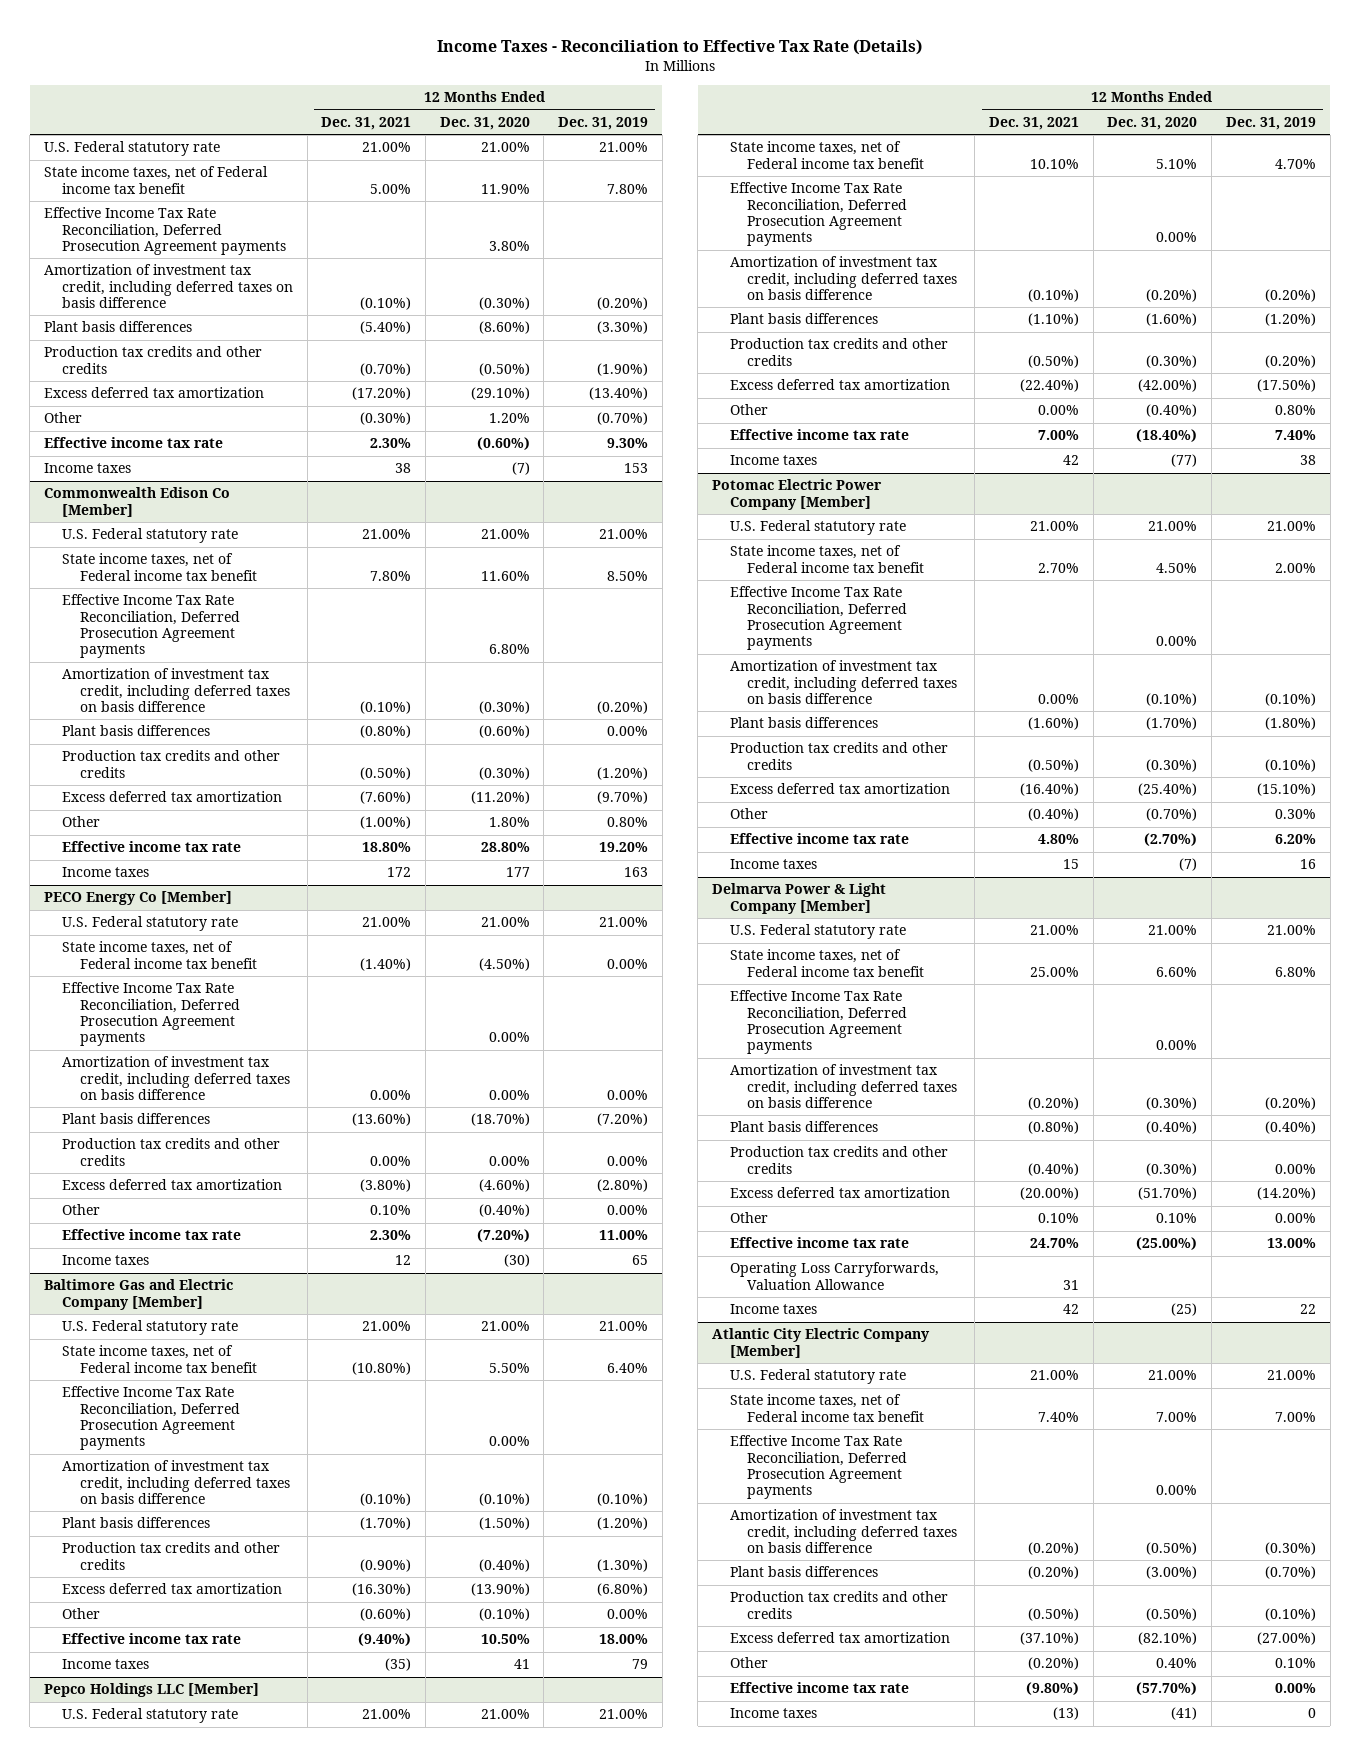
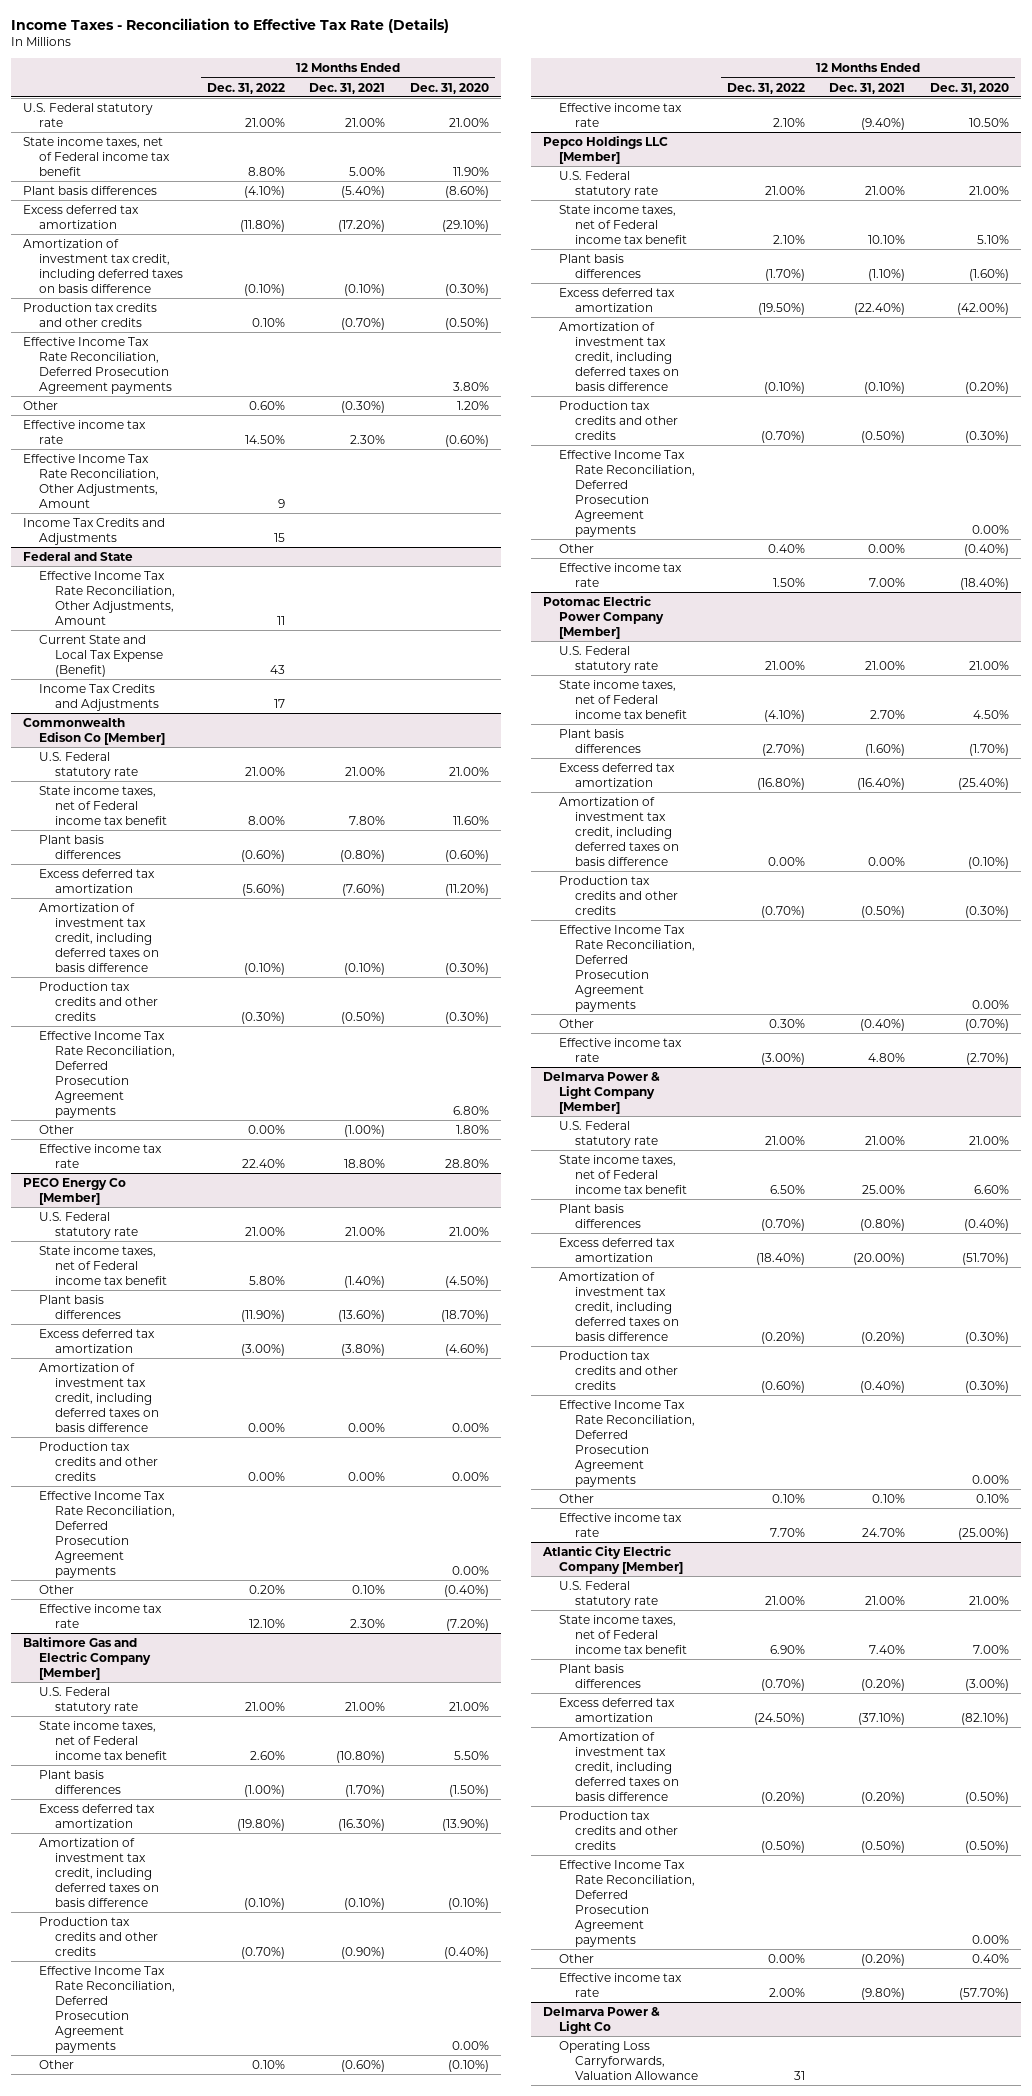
[558,117,649,131] Dec. 31, 2019 -> none
none -> [207,82,286,94] Dec. 31, 2022
[44,264,293,309] Amortization of investment tax credit, including deferred taxes on basis difference -> [23,238,183,293] Amortization of investment tax credit, including deferred taxes on basis difference
[44,346,263,374] Production tax credits and other credits -> [23,302,158,327] Production tax credits and other credits
[44,207,286,256] Effective Income Tax Rate Reconciliation, Deferred Prosecution Agreement payments -> [23,336,172,394] Effective Income Tax Rate Reconciliation, Deferred Prosecution Agreement payments
[44,463,132,474] Income taxes -> none
none -> [23,453,159,508] Effective Income Tax Rate Reconciliation, Other Adjustments, Amount
none -> [23,517,166,545] Income Tax Credits and Adjustments
none -> [23,551,134,561] Federal and State
none -> [38,570,175,625] Effective Income Tax Rate Reconciliation, Other Adjustments, Amount
none -> [38,634,163,677] Current State and Local Tax Expense (Benefit)
none -> [38,683,159,711] Income Tax Credits and Adjustments
[61,668,290,713] Amortization of investment tax credit, including deferred taxes on basis difference -> [38,902,159,972] Amortization of investment tax credit, including deferred taxes on basis difference
[61,750,280,778] Production tax credits and other credits -> [38,981,158,1021] Production tax credits and other credits
[61,594,240,659] Effective Income Tax Rate Reconciliation, Deferred Prosecution Agreement payments -> [38,1030,175,1118] Effective Income Tax Rate Reconciliation, Deferred Prosecution Agreement payments
[61,867,149,878] Income taxes -> none
[61,1056,290,1101] Amortization of investment tax credit, including deferred taxes on basis difference -> [38,1362,159,1432] Amortization of investment tax credit, including deferred taxes on basis difference
[61,1138,280,1166] Production tax credits and other credits -> [38,1441,158,1481] Production tax credits and other credits
[61,982,240,1047] Effective Income Tax Rate Reconciliation, Deferred Prosecution Agreement payments -> [38,1490,175,1578] Effective Income Tax Rate Reconciliation, Deferred Prosecution Agreement payments
[61,1255,149,1266] Income taxes -> none
[61,1460,290,1505] Amortization of investment tax credit, including deferred taxes on basis difference -> [38,1837,159,1907] Amortization of investment tax credit, including deferred taxes on basis difference
[61,1542,280,1570] Production tax credits and other credits -> [38,1916,158,1956] Production tax credits and other credits
[61,1386,240,1451] Effective Income Tax Rate Reconciliation, Deferred Prosecution Agreement payments -> [38,1965,175,2053] Effective Income Tax Rate Reconciliation, Deferred Prosecution Agreement payments
[61,1659,149,1670] Income taxes -> none
[729,256,958,301] Amortization of investment tax credit, including deferred taxes on basis difference -> [558,321,679,391] Amortization of investment tax credit, including deferred taxes on basis difference
[729,338,948,366] Production tax credits and other credits -> [558,400,678,440] Production tax credits and other credits
[729,182,908,247] Effective Income Tax Rate Reconciliation, Deferred Prosecution Agreement payments -> [558,449,695,537] Effective Income Tax Rate Reconciliation, Deferred Prosecution Agreement payments
[729,455,817,466] Income taxes -> none
[729,660,958,705] Amortization of investment tax credit, including deferred taxes on basis difference -> [558,796,679,866] Amortization of investment tax credit, including deferred taxes on basis difference
[729,742,948,770] Production tax credits and other credits -> [558,875,678,915] Production tax credits and other credits
[729,586,908,651] Effective Income Tax Rate Reconciliation, Deferred Prosecution Agreement payments -> [558,924,695,1012] Effective Income Tax Rate Reconciliation, Deferred Prosecution Agreement payments
[729,859,817,870] Income taxes -> none
[729,1064,958,1109] Amortization of investment tax credit, including deferred taxes on basis difference -> [558,1271,679,1341] Amortization of investment tax credit, including deferred taxes on basis difference
[729,1146,948,1174] Production tax credits and other credits -> [558,1350,678,1390] Production tax credits and other credits
[729,990,908,1055] Effective Income Tax Rate Reconciliation, Deferred Prosecution Agreement payments -> [558,1399,695,1487] Effective Income Tax Rate Reconciliation, Deferred Prosecution Agreement payments
[729,1262,939,1290] Operating Loss Carryforwards, Valuation Allowance -> none
[729,1304,817,1315] Income taxes -> none
[729,1509,958,1554] Amortization of investment tax credit, including deferred taxes on basis difference -> [558,1731,679,1801] Amortization of investment tax credit, including deferred taxes on basis difference
[729,1591,948,1619] Production tax credits and other credits -> [558,1810,678,1850] Production tax credits and other credits
[729,1435,908,1500] Effective Income Tax Rate Reconciliation, Deferred Prosecution Agreement payments -> [558,1859,695,1947] Effective Income Tax Rate Reconciliation, Deferred Prosecution Agreement payments
[729,1708,817,1719] Income taxes -> none
none -> [543,2006,661,2034] Delmarva Power & Light Co
none -> [558,2040,698,2080] Operating Loss Carryforwards, Valuation Allowance

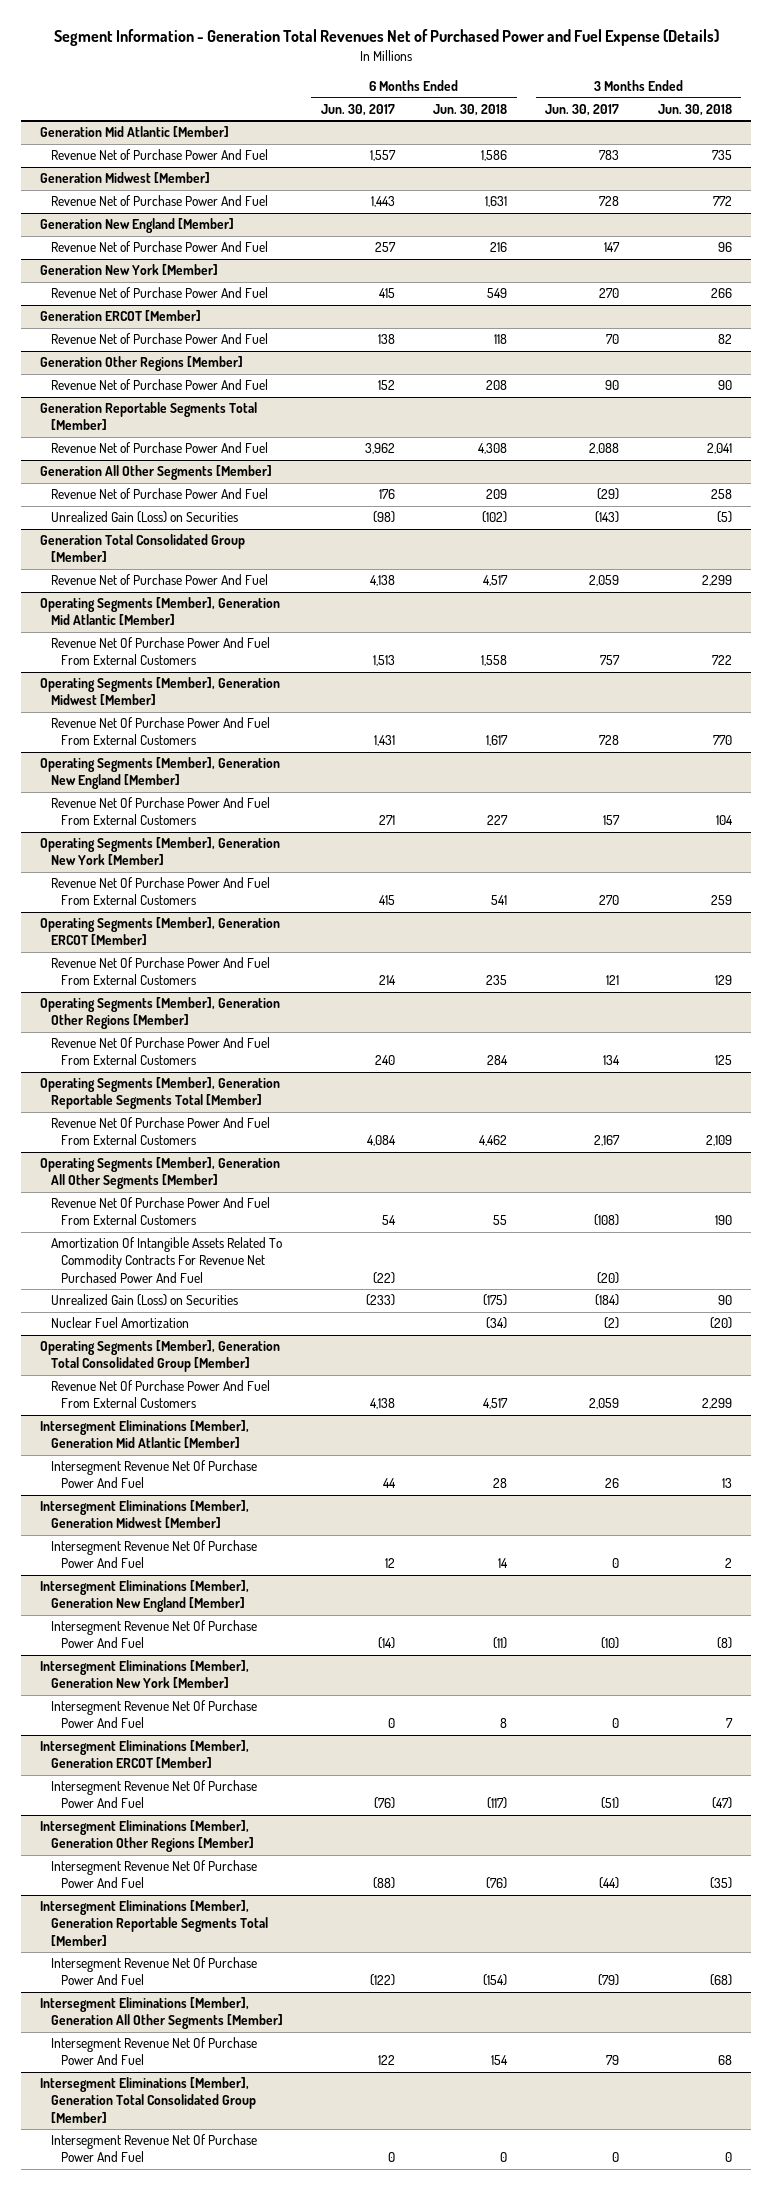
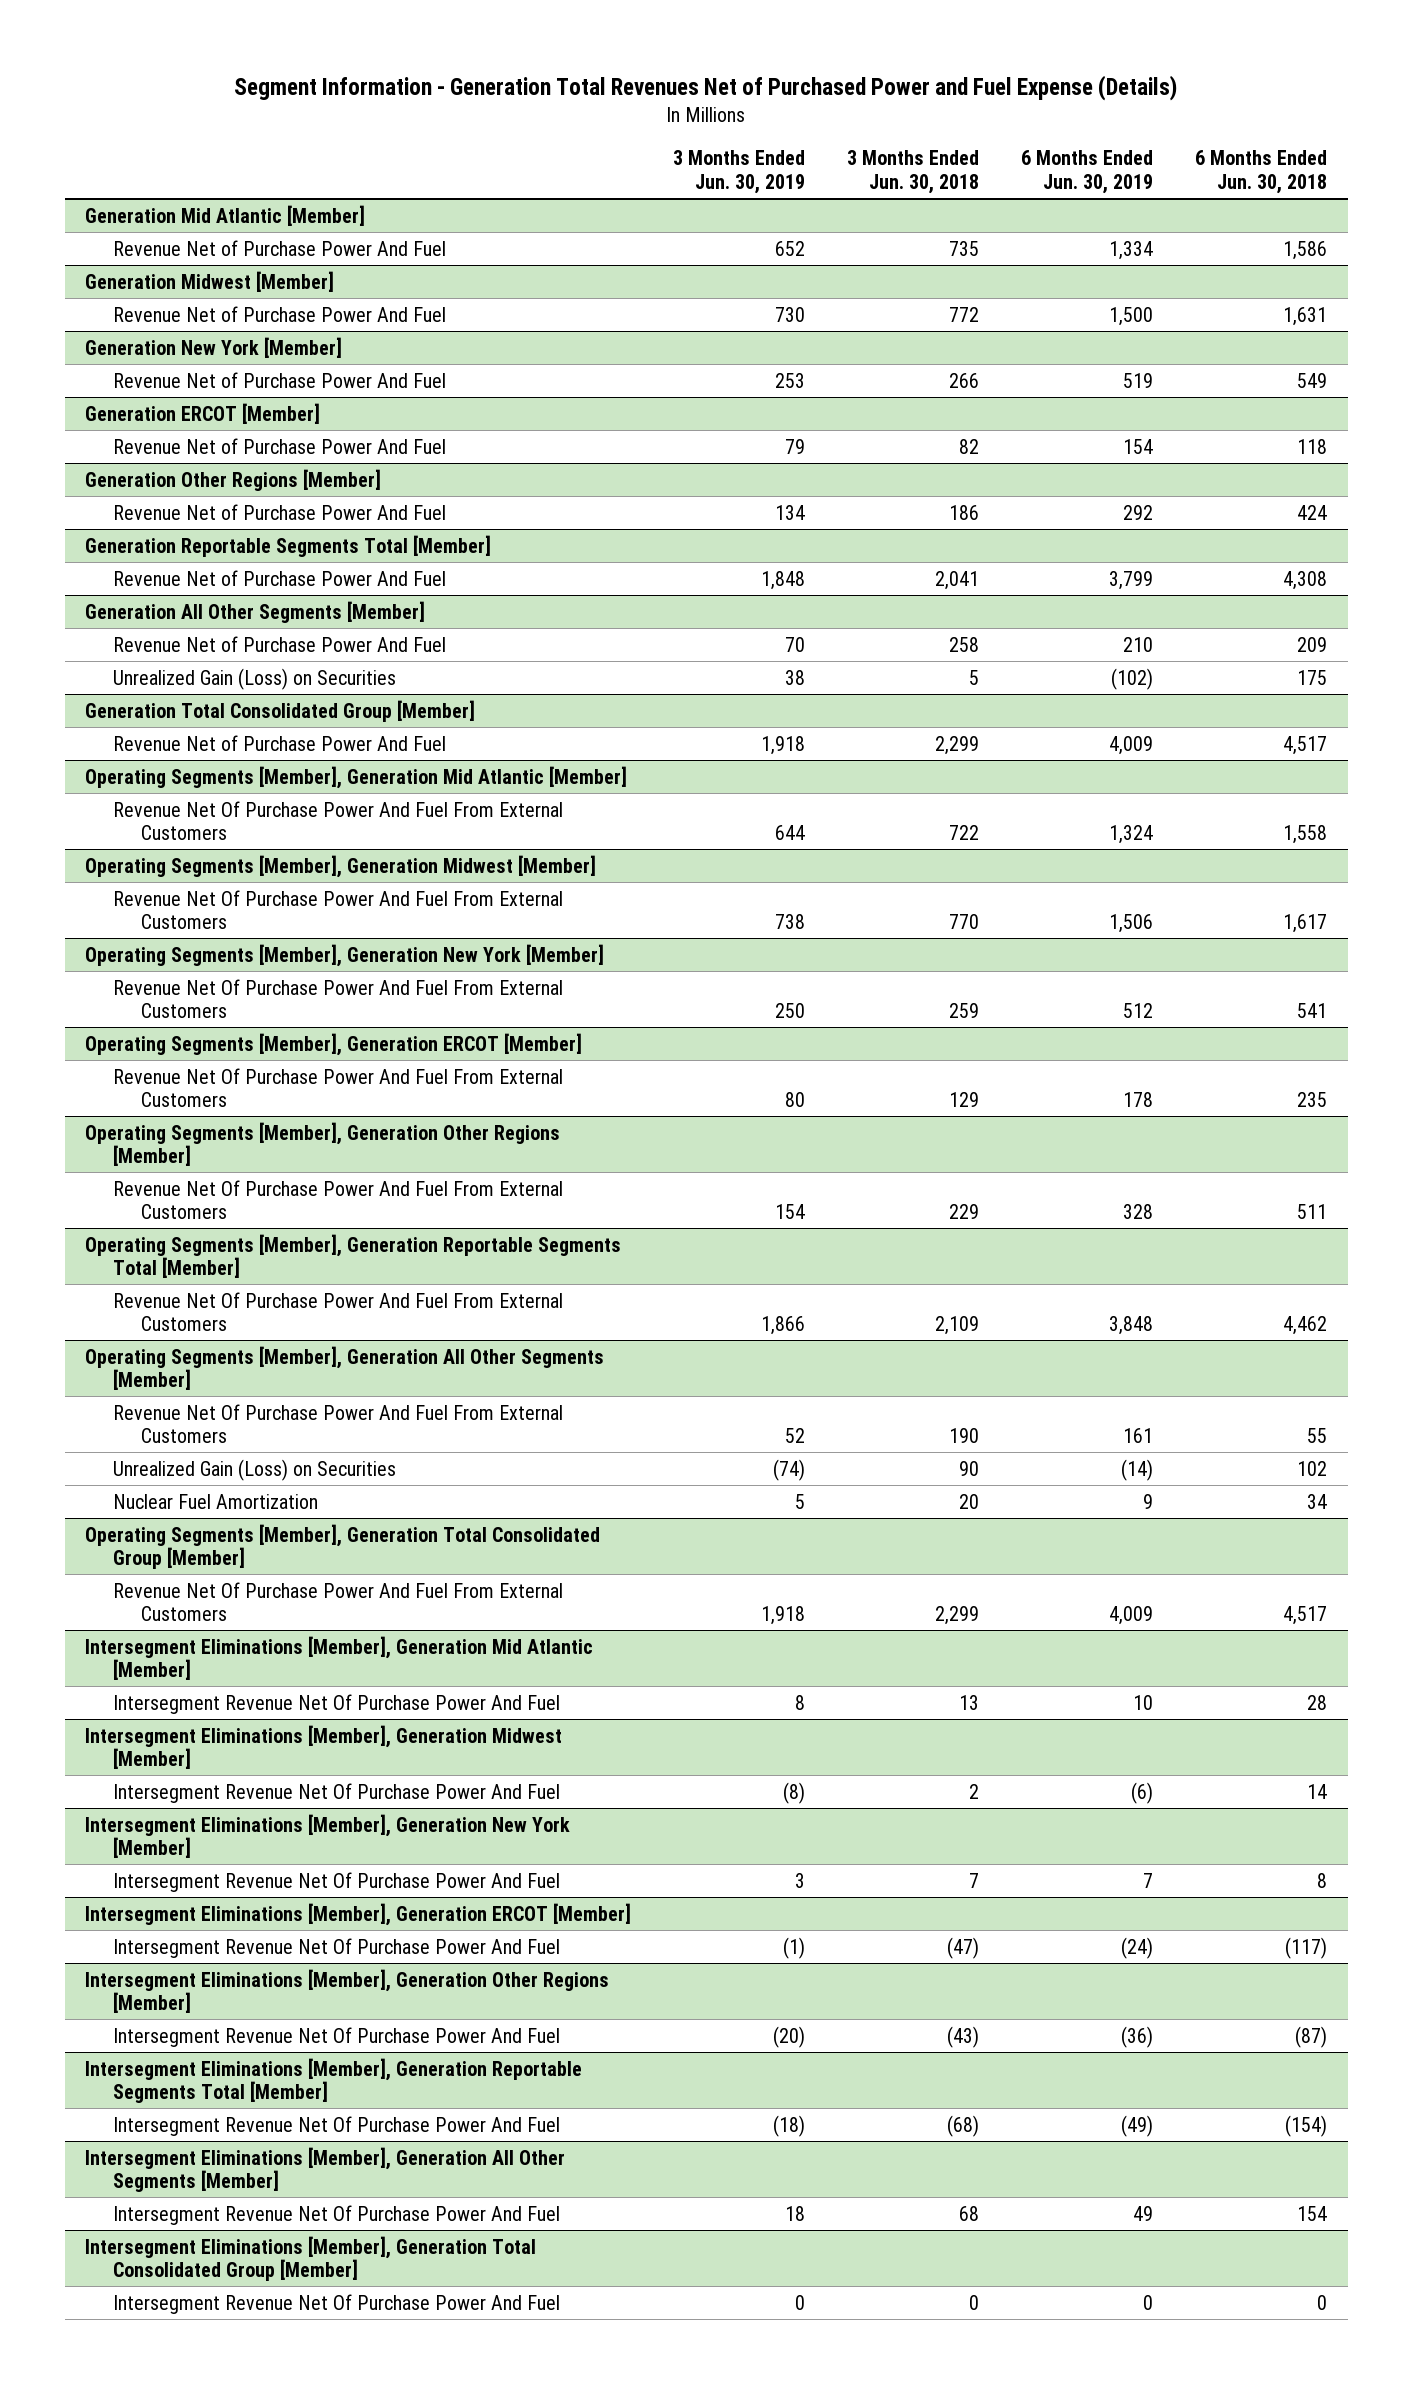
[320,103,395,116] Jun. 30, 2017 -> none
[545,103,620,116] Jun. 30, 2017 -> none
none -> [673,150,806,194] 3 Months Ended Jun. 30, 2019
none -> [1020,150,1153,194] 6 Months Ended Jun. 30, 2019
[40,218,235,234] Generation New England [Member] -> none
[50,241,268,253] Revenue Net of Purchase Power And Fuel -> none
[486,380,508,391] 208 -> [1296,504,1327,520] 424
[717,380,732,391] 90 -> [949,504,980,520] 186
[482,511,508,524] (102) -> [1296,669,1327,685] 175
[716,511,732,524] (5) -> [969,669,980,685] 5
[40,757,281,790] Operating Segments [Member], Generation New England [Member] -> none
[50,797,270,826] Revenue Net Of Purchase Power And Fuel From External Customers -> none
[487,1055,509,1066] 284 -> [1296,1203,1327,1219] 511
[714,1055,732,1066] 125 -> [949,1203,980,1219] 229
[50,1237,282,1283] Amortization Of Intangible Assets Related To Commodity Contracts For Revenue Net Purchased Power And Fuel -> none
[483,1294,508,1307] (175) -> [1296,1460,1327,1476] 102
[486,1317,508,1330] (34) -> [1306,1493,1327,1509] 34
[709,1317,732,1330] (20) -> [959,1493,980,1509] 20
[40,1580,250,1613] Intersegment Eliminations [Member], Generation New England [Member] -> none
[50,1620,257,1649] Intersegment Revenue Net Of Purchase Power And Fuel -> none
[486,1877,508,1890] (76) -> [1294,2025,1327,2048] (87)
[709,1877,732,1890] (35) -> [947,2025,980,2048] (43)

